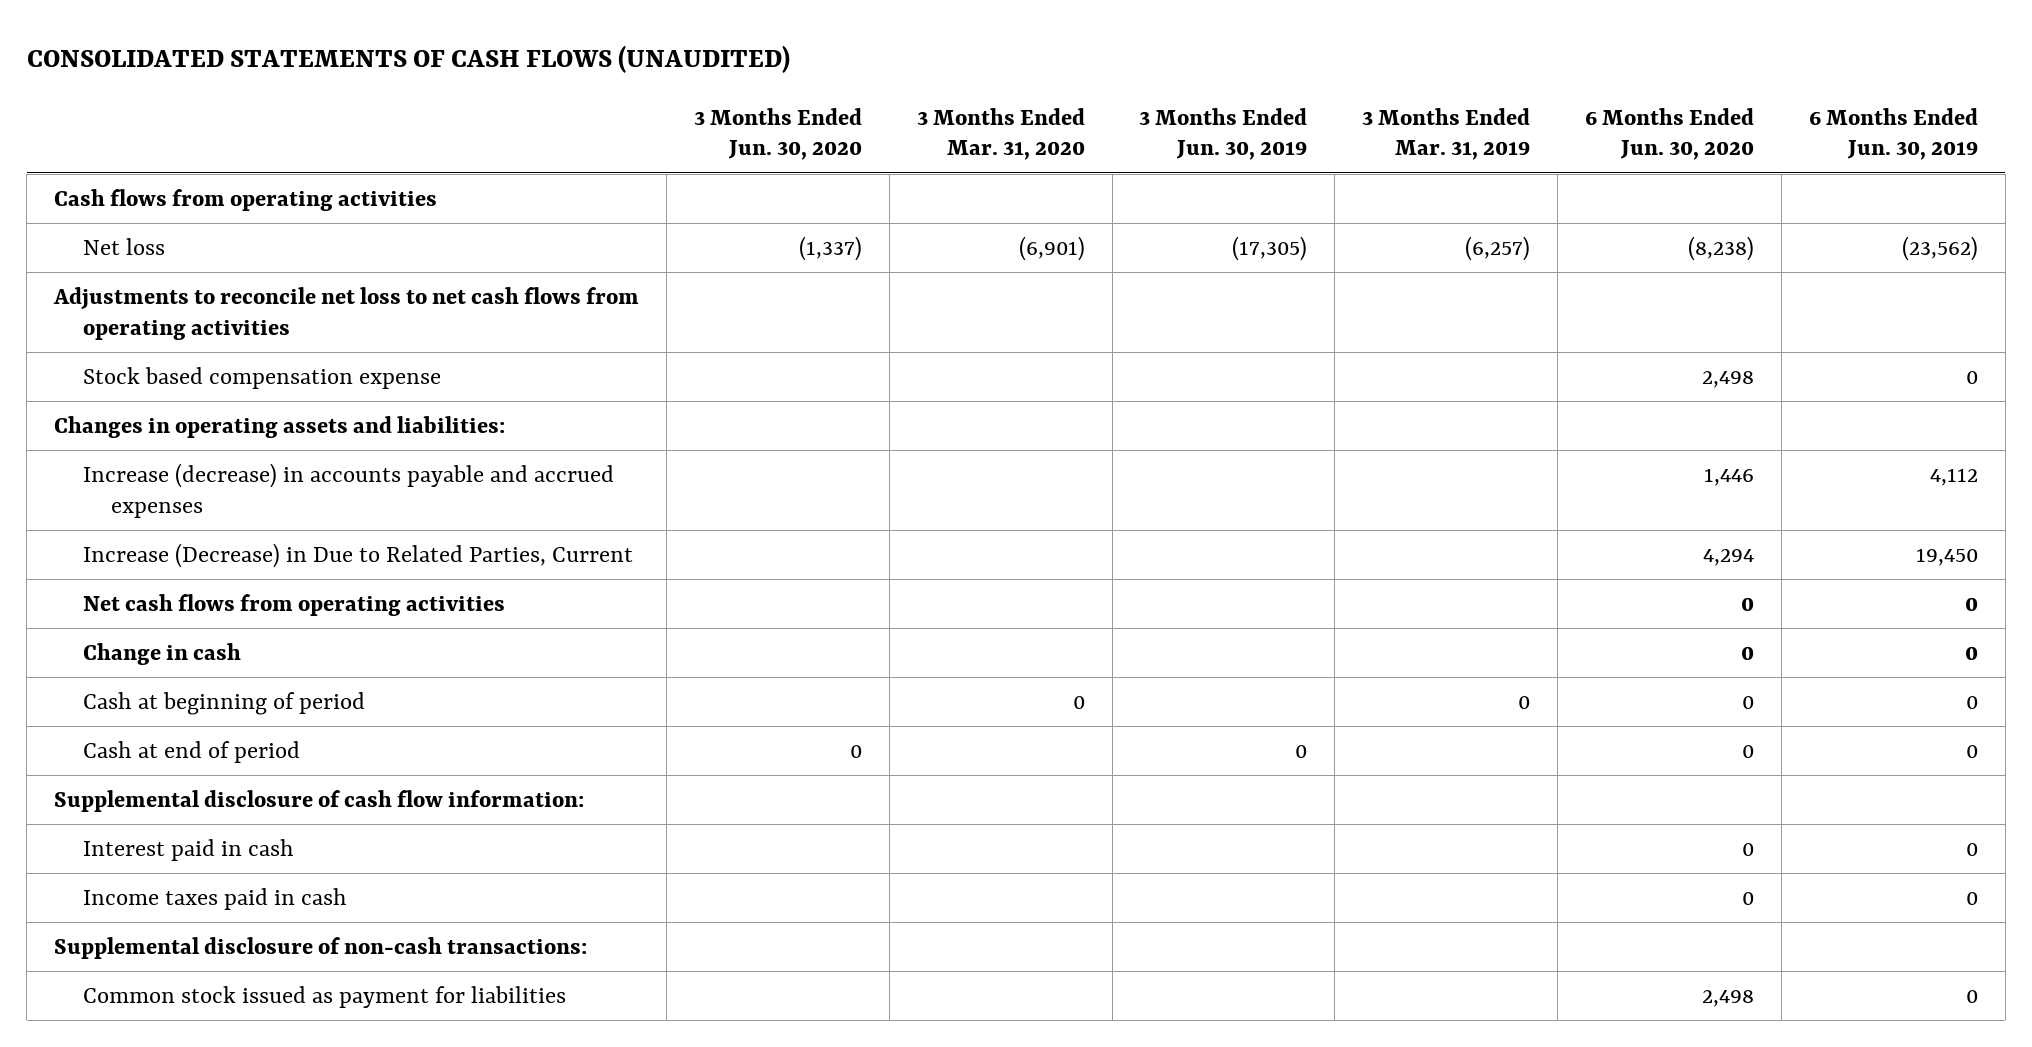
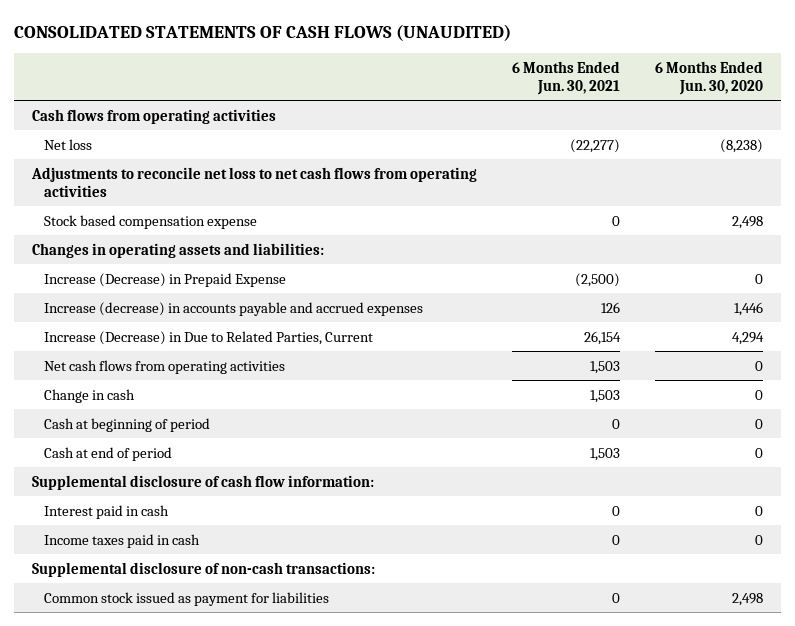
[693,107,862,161] 3 Months Ended Jun. 30, 2020 -> none
[916,107,1085,161] 3 Months Ended Mar. 31, 2020 -> none
[1139,107,1308,161] 3 Months Ended Jun. 30, 2019 -> none
[1362,107,1531,161] 3 Months Ended Mar. 31, 2019 -> none
[1808,107,1978,161] 6 Months Ended Jun. 30, 2019 -> none
none -> [511,60,620,95] 6 Months Ended Jun. 30, 2021
none -> [43,272,286,287] Increase (Decrease) in Prepaid Expense

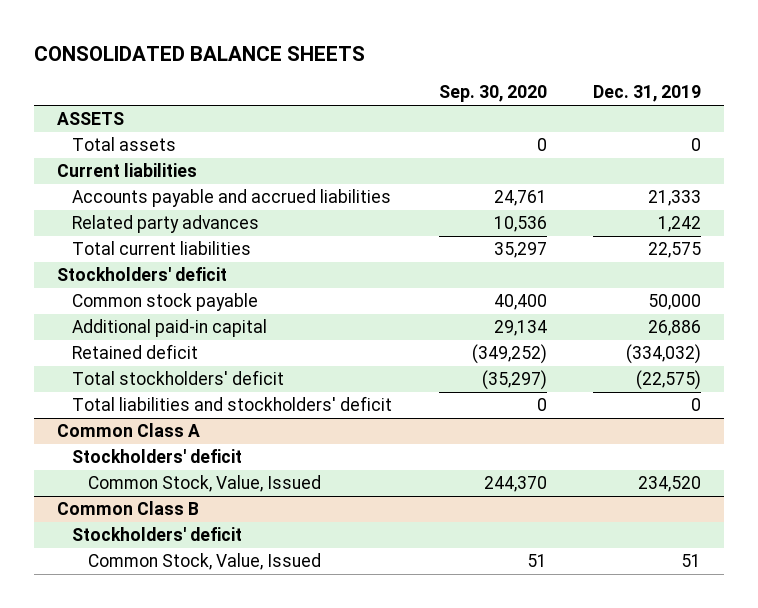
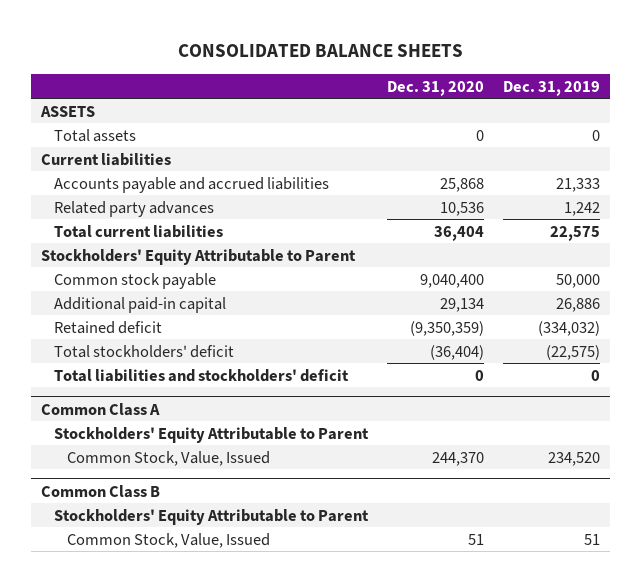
[438,85,547,103] Sep. 30, 2020 -> none
none -> [387,80,485,96] Dec. 31, 2020
[57,267,228,282] Stockholders' deficit -> [41,248,357,265] Stockholders' Equity Attributable to Parent
[72,449,243,464] Stockholders' deficit -> [53,426,369,443] Stockholders' Equity Attributable to Parent
[72,527,243,542] Stockholders' deficit -> [53,508,369,525] Stockholders' Equity Attributable to Parent

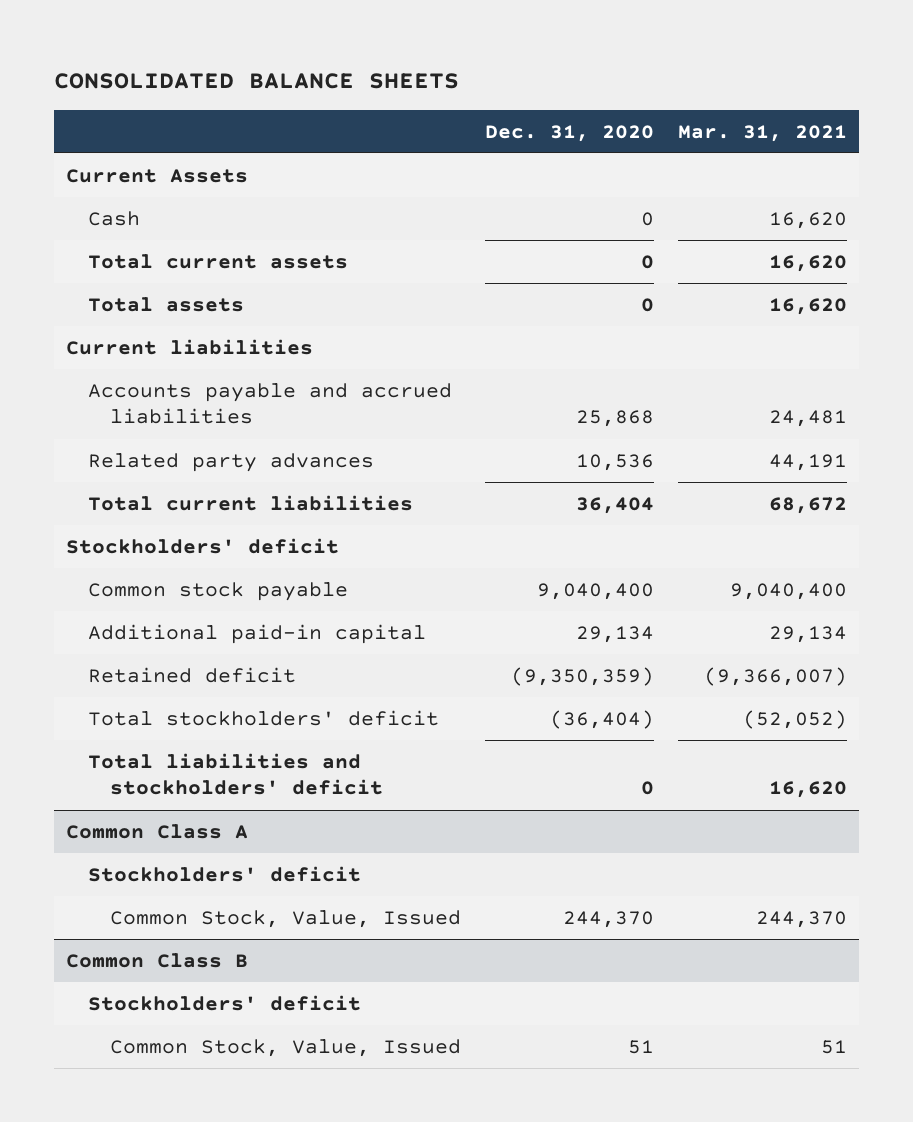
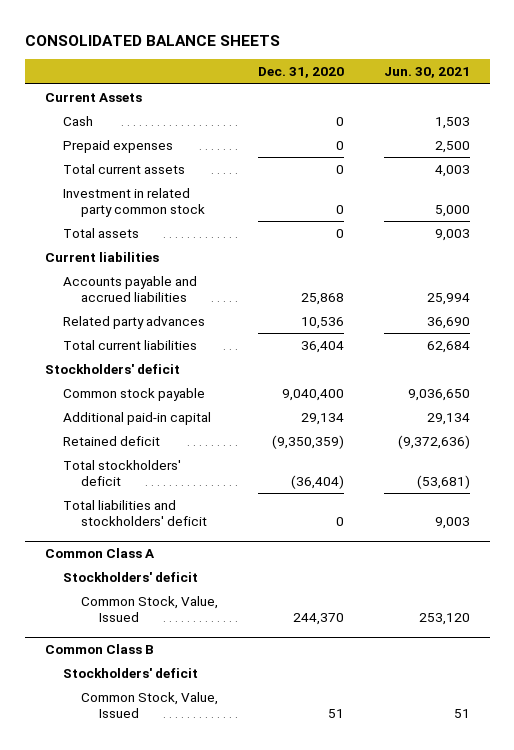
[677,124,847,142] Mar. 31, 2021 -> none
none -> [383,67,470,79] Jun. 30, 2021
none -> [62,139,173,153] Prepaid expenses
none -> [62,187,206,218] Investment in related party common stock

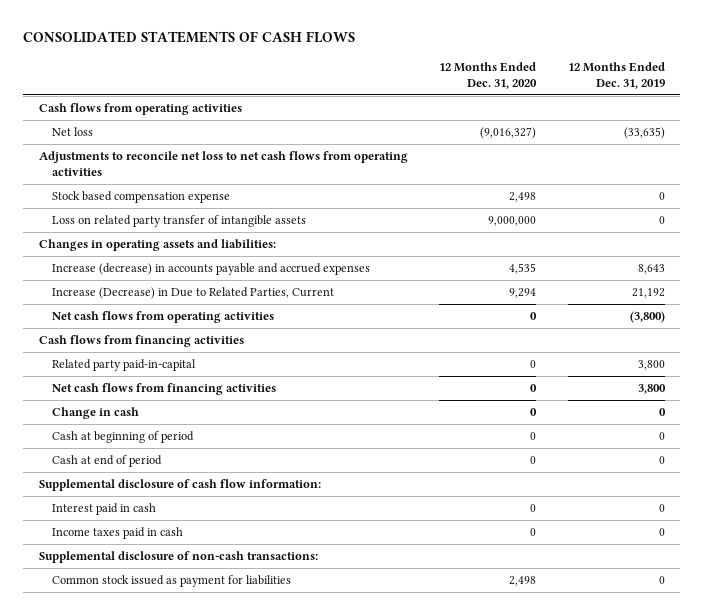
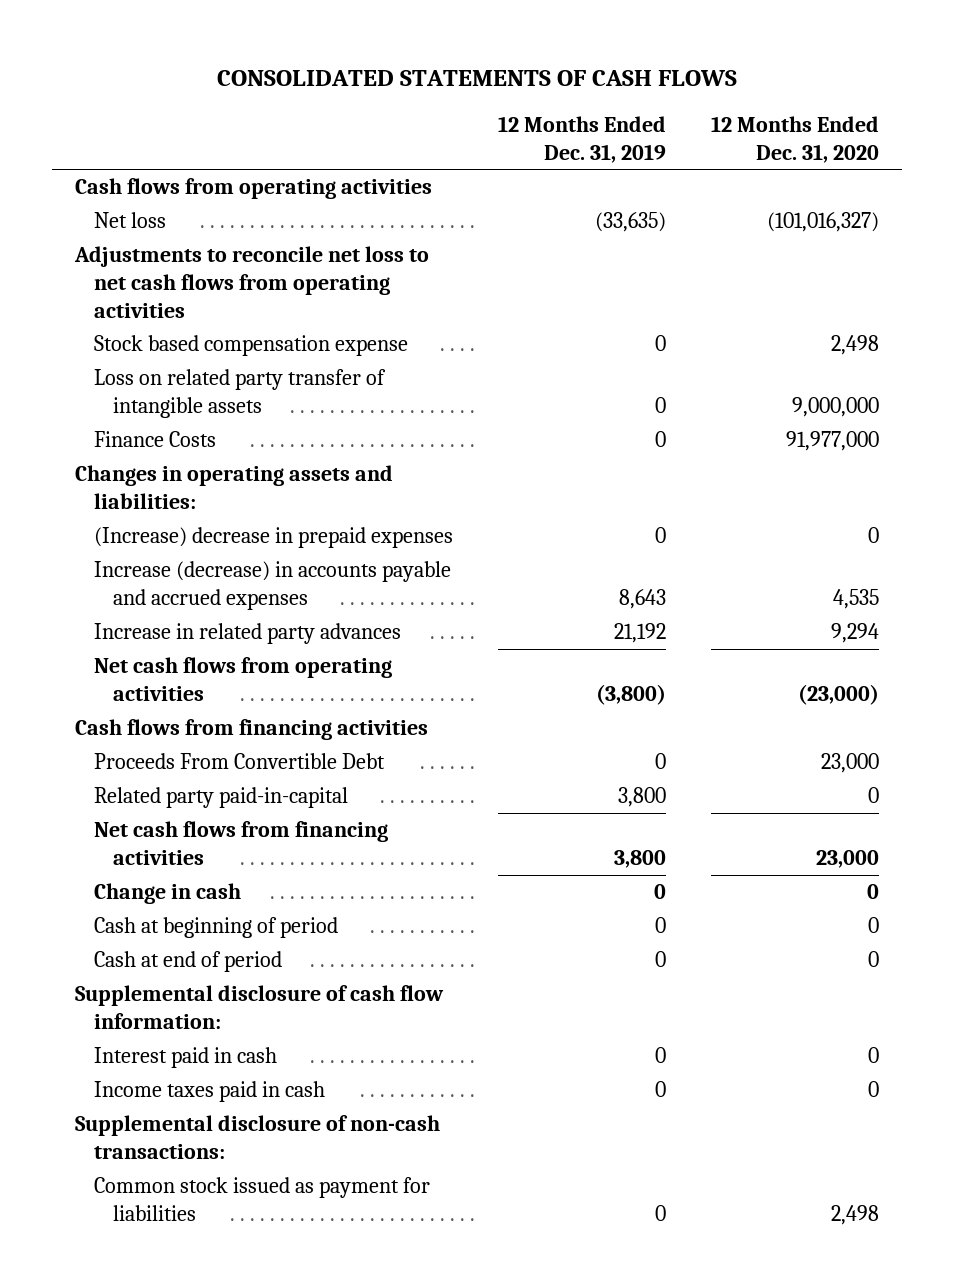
[480,126,537,139] (9,016,327) -> [767,212,880,233] (101,016,327)
none -> [93,431,216,448] Finance Costs
none -> [93,527,453,549] (Increase) decrease in prepaid expenses
[51,286,334,299] Increase (Decrease) in Due to Related Parties, Current -> [93,623,401,645] Increase in related party advances
[530,311,538,320] 0 -> [798,684,880,706] (23,000)
none -> [93,753,385,770] Proceeds From Convertible Debt
[530,383,538,392] 0 -> [816,850,880,869] 23,000

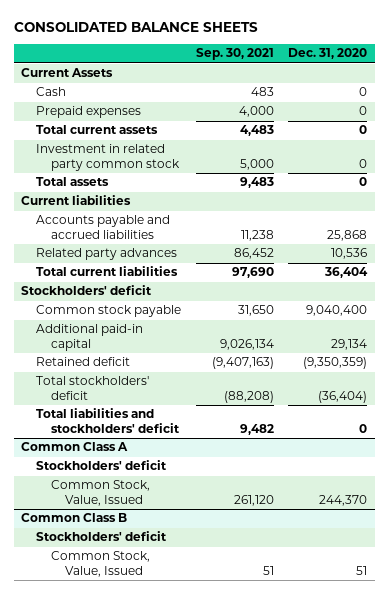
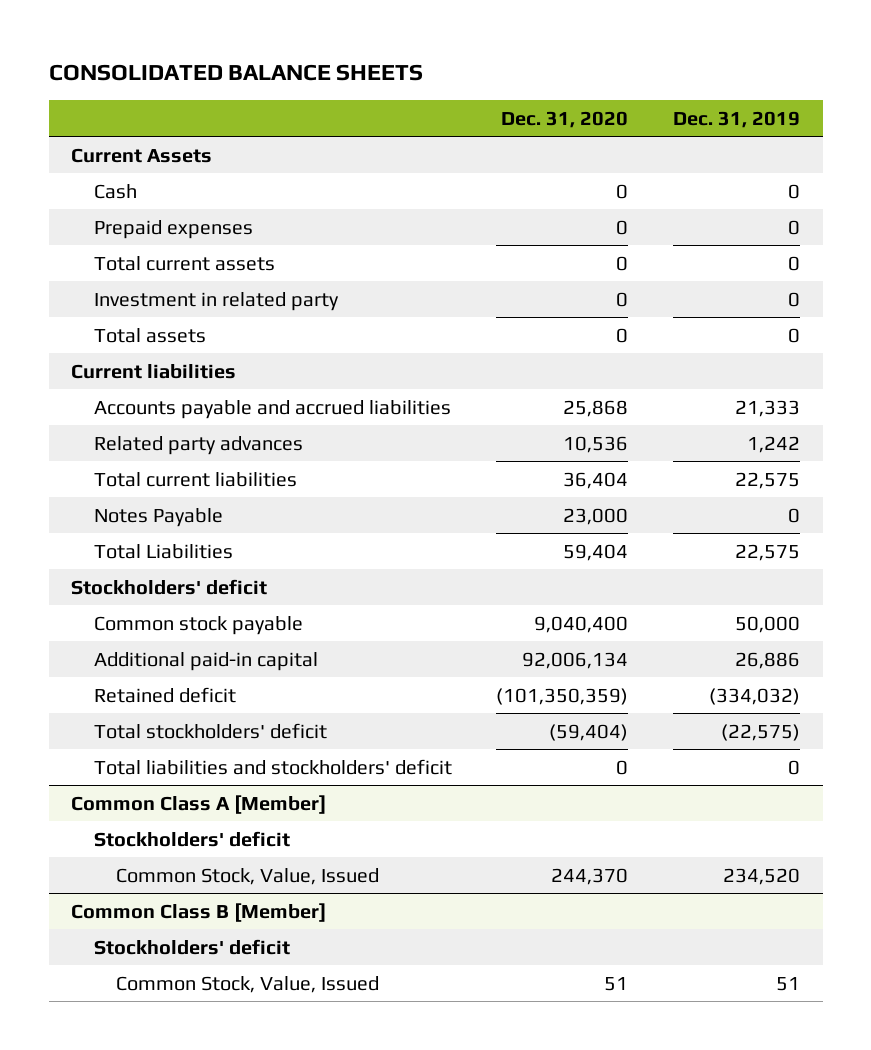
[195,48,274,61] Sep. 30, 2021 -> none
none -> [673,110,801,128] Dec. 31, 2019
[35,144,180,171] Investment in related party common stock -> [93,291,339,311] Investment in related party
none -> [93,507,223,527] Notes Payable
none -> [93,543,233,559] Total Liabilities
[331,338,368,350] 29,134 -> [522,651,629,669] 92,006,134
[303,357,368,370] (9,350,359) -> [496,687,629,705] (101,350,359)
[318,390,368,403] (36,404) -> [549,723,629,741] (59,404)
[21,442,129,452] Common Class A -> [71,794,327,814] Common Class A [Member]
[21,513,128,523] Common Class B -> [71,902,327,922] Common Class B [Member]

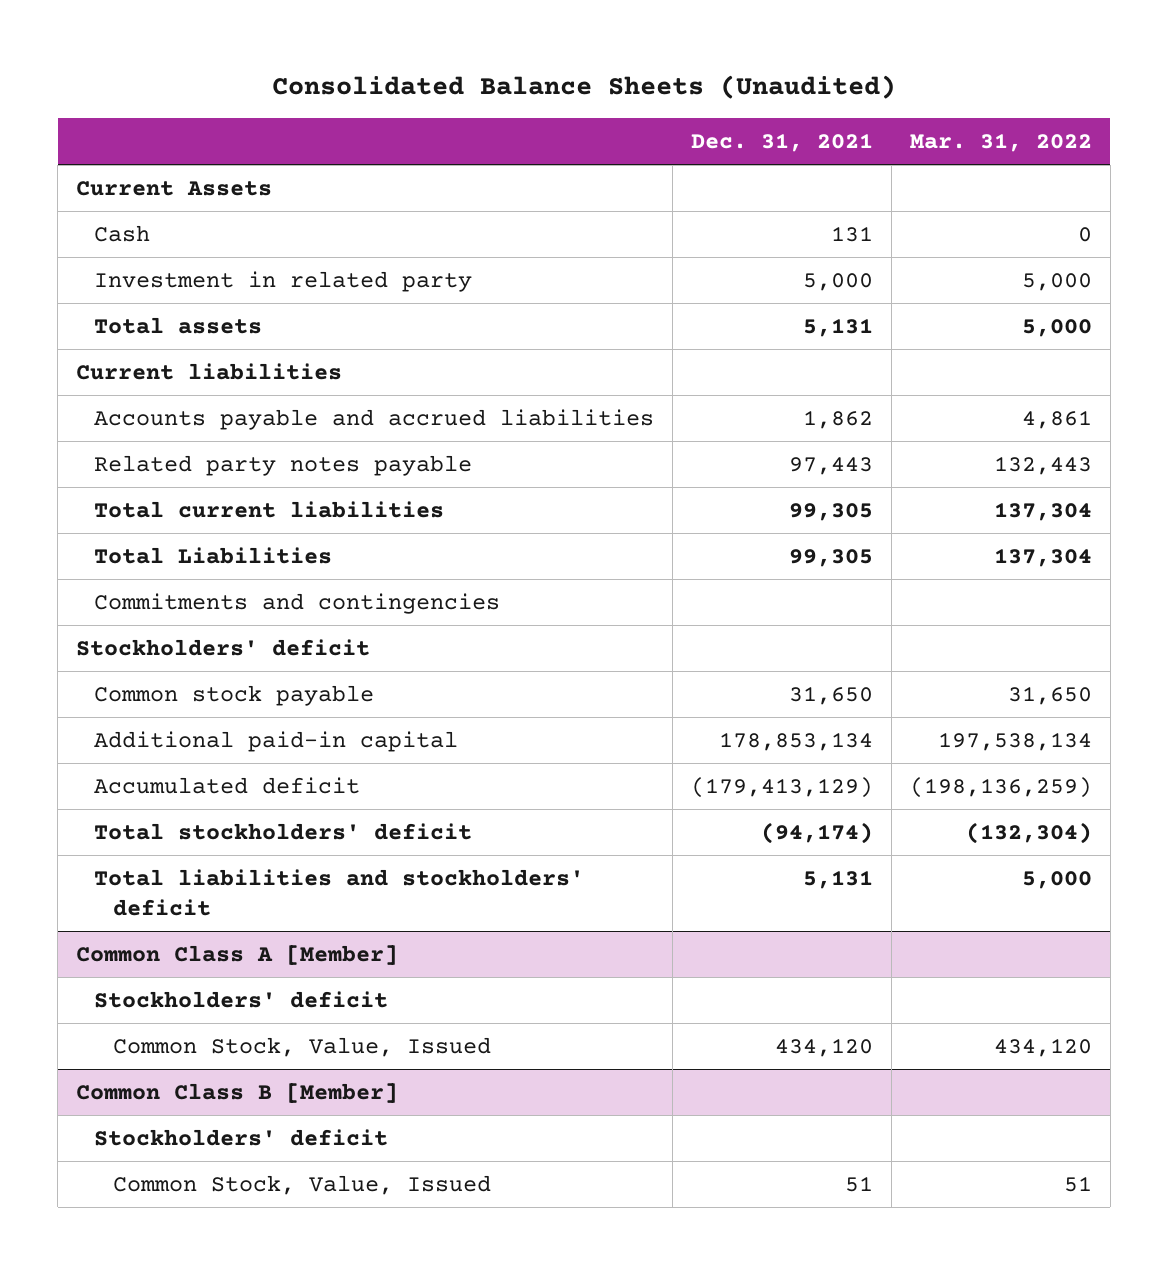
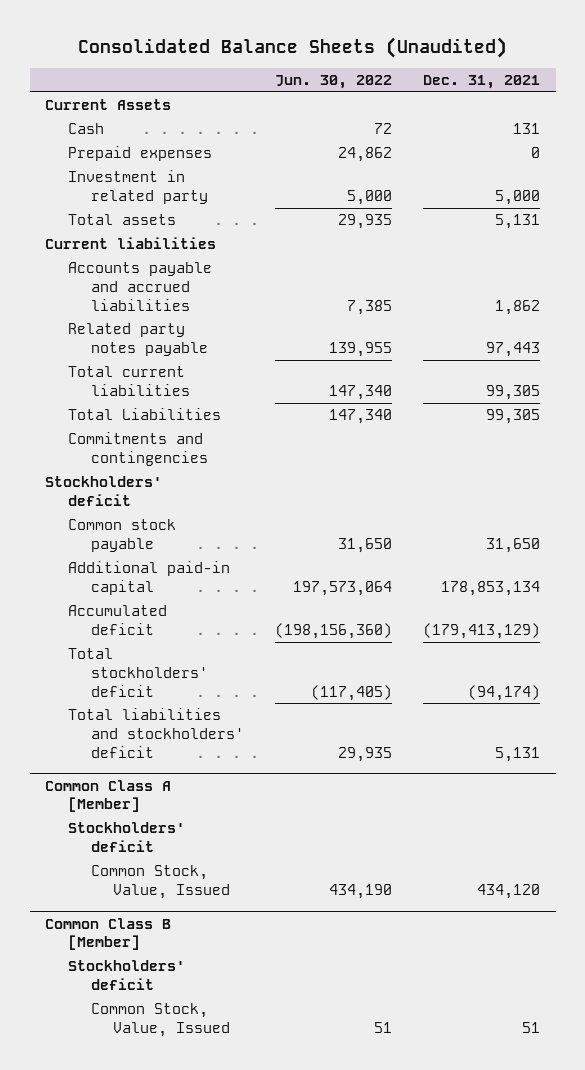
[909,132,1092,152] Mar. 31, 2022 -> none
none -> [274,75,392,90] Jun. 30, 2022
none -> [67,146,212,162] Prepaid expenses

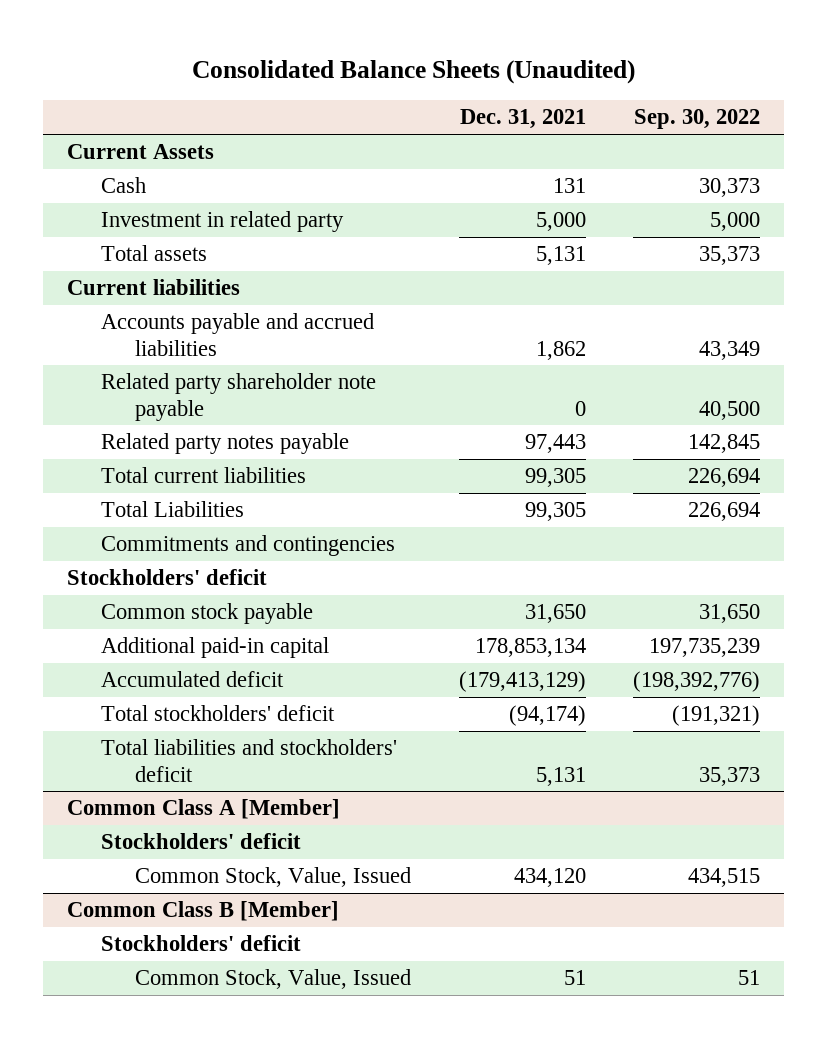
[274,75,392,90] Jun. 30, 2022 -> none
none -> [634,109,761,130] Sep. 30, 2022
[67,146,212,162] Prepaid expenses -> none
none -> [101,373,377,421] Related party shareholder note payable

